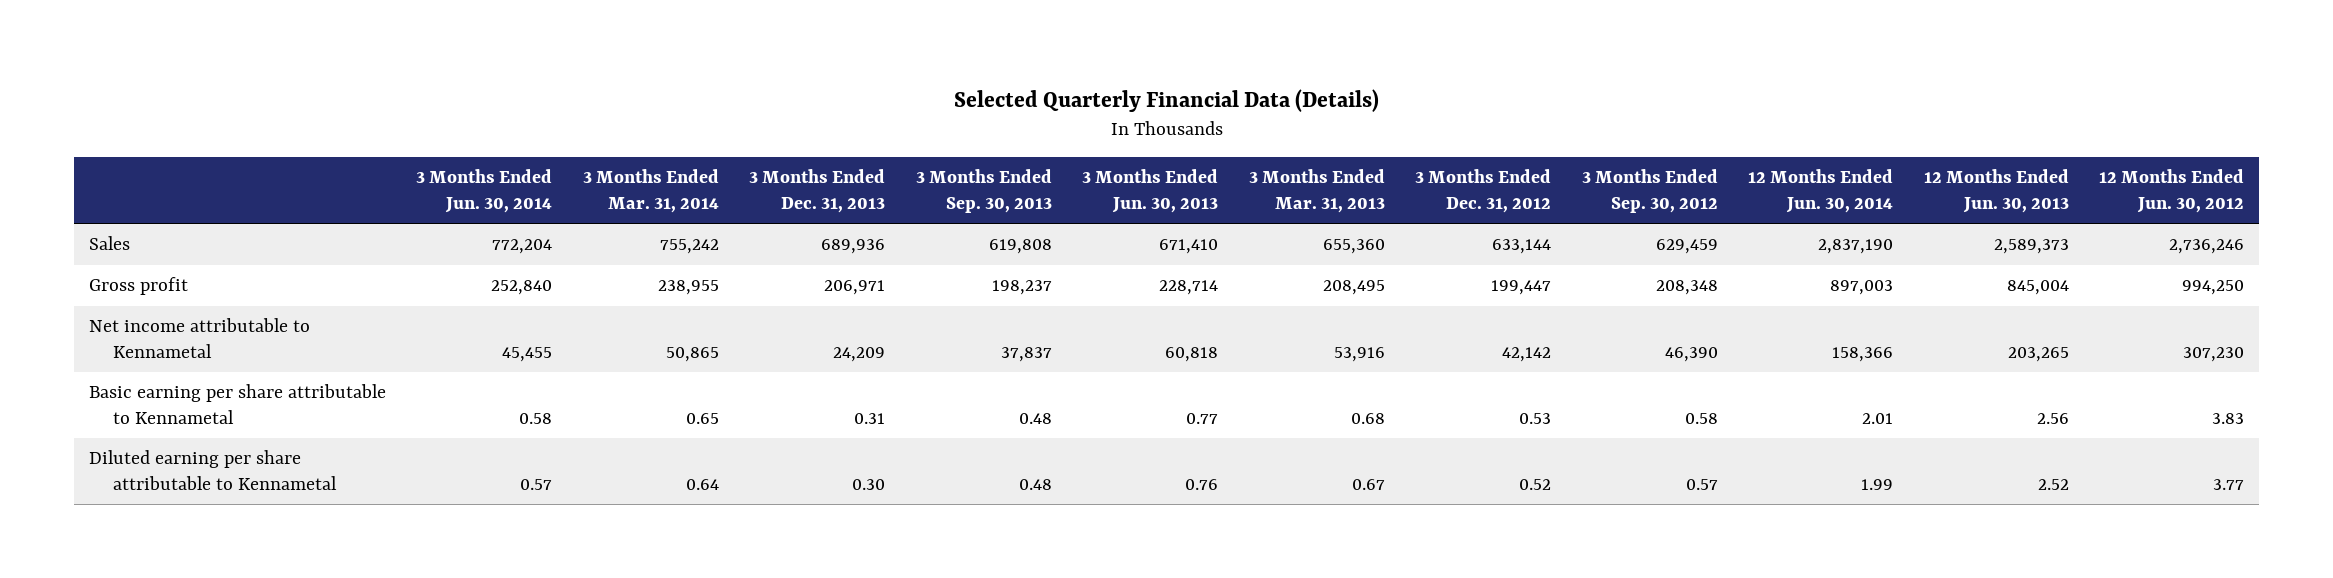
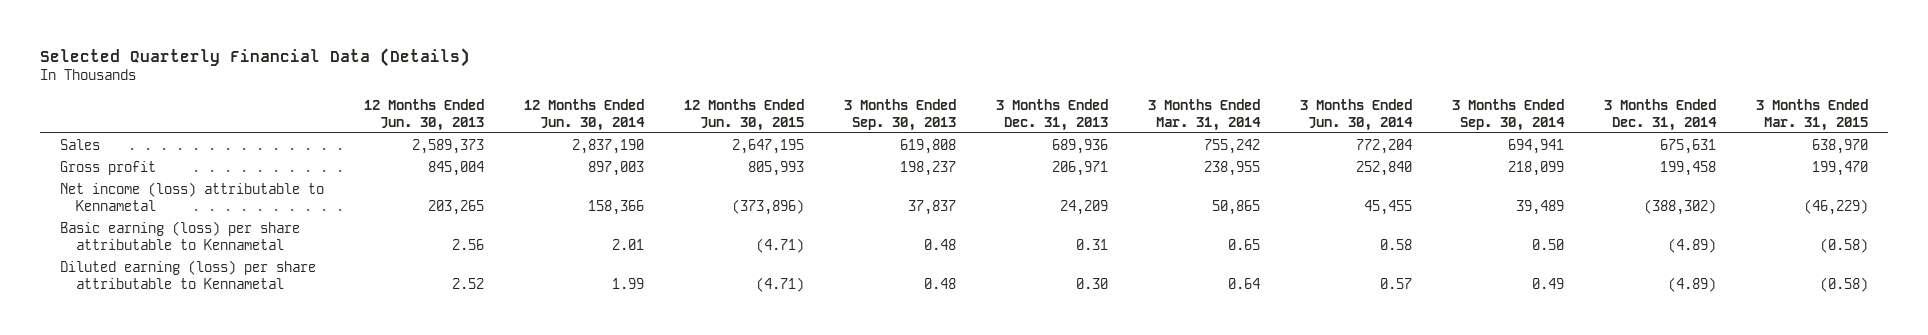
[1082,169,1219,213] 3 Months Ended Jun. 30, 2013 -> none
[1248,169,1385,213] 3 Months Ended Mar. 31, 2013 -> none
[1415,169,1552,213] 3 Months Ended Dec. 31, 2012 -> none
[1581,169,1718,213] 3 Months Ended Sep. 30, 2012 -> none
[2099,169,2245,213] 12 Months Ended Jun. 30, 2012 -> none
none -> [684,98,805,131] 12 Months Ended Jun. 30, 2015
none -> [1451,98,1565,131] 3 Months Ended Sep. 30, 2014
none -> [1603,98,1717,131] 3 Months Ended Dec. 31, 2014
none -> [1755,98,1868,131] 3 Months Ended Mar. 31, 2015
[88,318,310,359] Net income attributable to Kennametal -> [60,181,325,211] Net income (loss) attributable to Kennametal
[88,384,386,425] Basic earning per share attributable to Kennametal -> [60,220,301,250] Basic earning (loss) per share attributable to Kennametal
[88,450,337,491] Diluted earning per share attributable to Kennametal -> [60,259,317,289] Diluted earning (loss) per share attributable to Kennametal

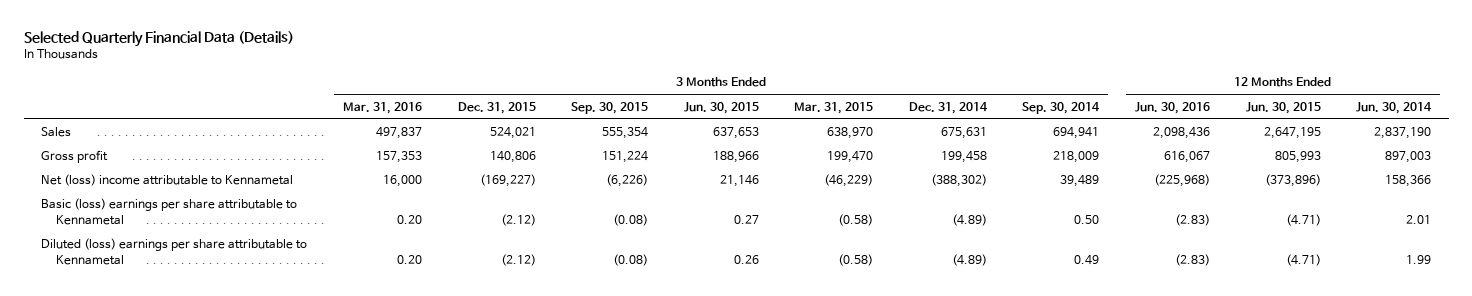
[364,98,485,131] 12 Months Ended Jun. 30, 2013 -> none
[843,98,956,131] 3 Months Ended Sep. 30, 2013 -> none
[995,98,1108,131] 3 Months Ended Dec. 31, 2013 -> none
[1147,98,1261,131] 3 Months Ended Mar. 31, 2014 -> none
[1299,98,1413,131] 3 Months Ended Jun. 30, 2014 -> none
none -> [342,101,422,114] Mar. 31, 2016
none -> [457,101,536,114] Dec. 31, 2015
none -> [571,101,649,114] Sep. 30, 2015
none -> [683,101,759,114] Jun. 30, 2015
none -> [1134,101,1210,114] Jun. 30, 2016
[1507,160,1564,176] 218,099 -> [1053,151,1100,164] 218,009
[60,181,325,211] Net income (loss) attributable to Kennametal -> [41,174,294,187] Net (loss) income attributable to Kennametal
[60,220,301,250] Basic earning (loss) per share attributable to Kennametal -> [41,198,298,225] Basic (loss) earnings per share attributable to Kennametal
[60,259,317,289] Diluted earning (loss) per share attributable to Kennametal -> [41,238,308,265] Diluted (loss) earnings per share attributable to Kennametal

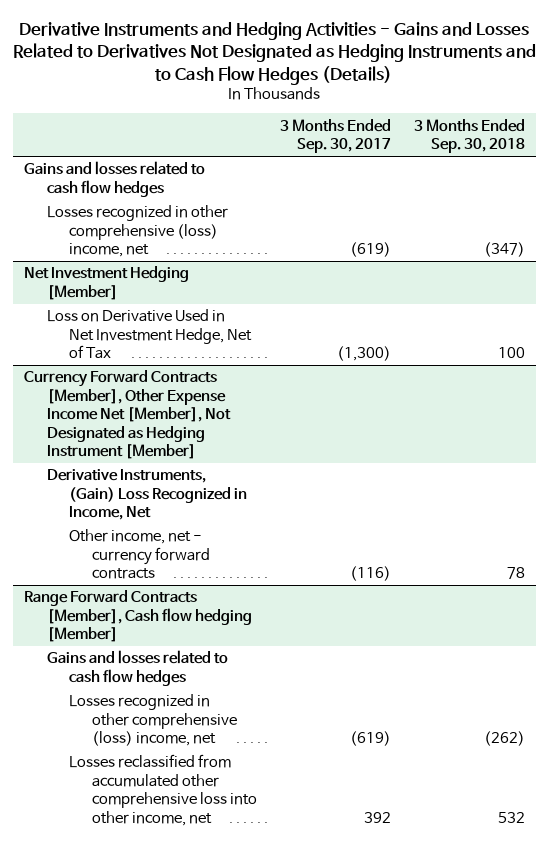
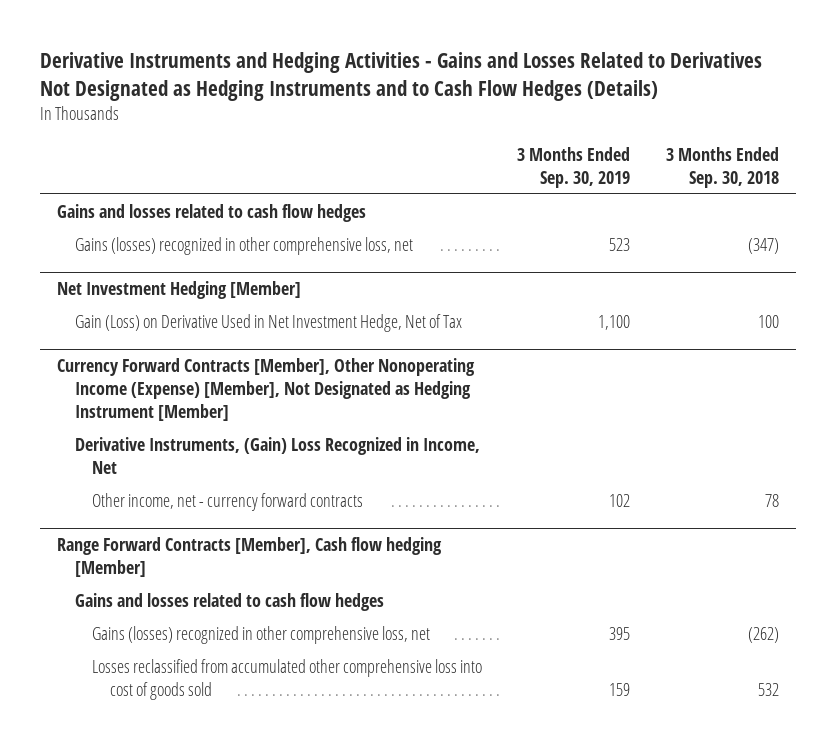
[279,118,391,154] 3 Months Ended Sep. 30, 2017 -> none
none -> [517,146,631,188] 3 Months Ended Sep. 30, 2019
[46,205,228,258] Losses recognized in other comprehensive (loss) income, net -> [74,236,413,255] Gains (losses) recognized in other comprehensive loss, net
[46,309,253,360] Loss on Derivative Used in Net Investment Hedge, Net of Tax -> [74,313,462,332] Gain (Loss) on Derivative Used in Net Investment Hedge, Net of Tax
[24,370,231,460] Currency Forward Contracts [Member], Other Expense Income Net [Member], Not Designated as Hedging Instrument [Member] -> [57,358,476,421] Currency Forward Contracts [Member], Other Nonoperating Income (Expense) [Member], Not Designated as Hedging Instrument [Member]
[69,694,237,747] Losses recognized in other comprehensive (loss) income, net -> [92,625,431,644] Gains (losses) recognized in other comprehensive loss, net
[69,754,257,826] Losses reclassified from accumulated other comprehensive loss into other income, net -> [92,658,483,700] Losses reclassified from accumulated other comprehensive loss into cost of goods sold

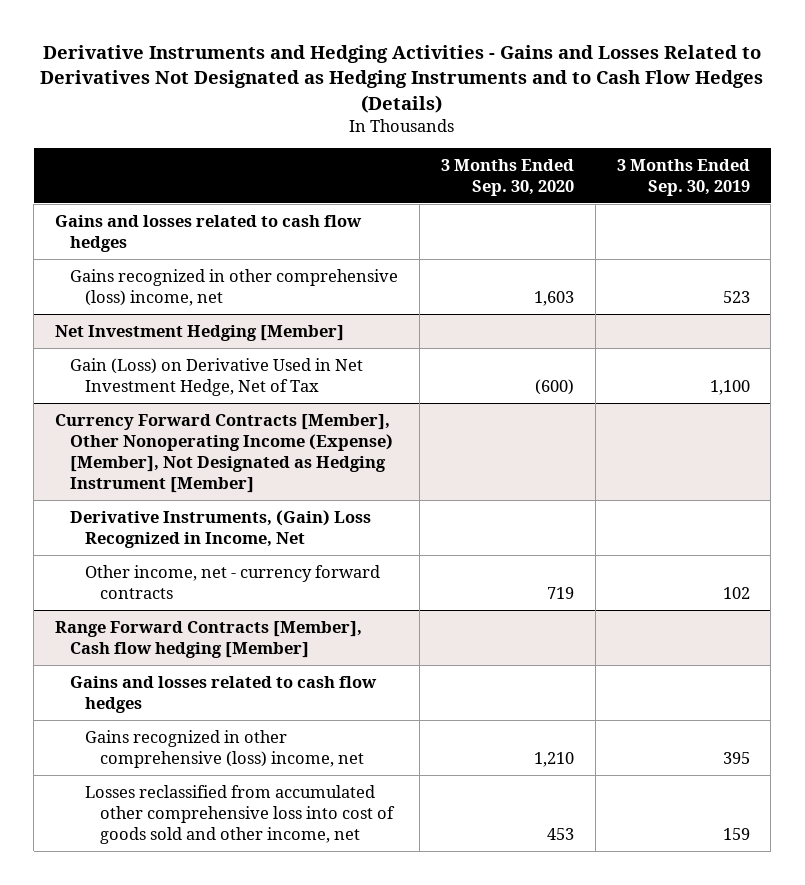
[665,146,779,188] 3 Months Ended Sep. 30, 2018 -> none
none -> [440,158,574,196] 3 Months Ended Sep. 30, 2020
[74,236,413,255] Gains (losses) recognized in other comprehensive loss, net -> [70,268,399,306] Gains recognized in other comprehensive (loss) income, net
[92,625,431,644] Gains (losses) recognized in other comprehensive loss, net -> [85,729,364,768] Gains recognized in other comprehensive (loss) income, net
[92,658,483,700] Losses reclassified from accumulated other comprehensive loss into cost of goods sold -> [85,784,395,844] Losses reclassified from accumulated other comprehensive loss into cost of goods sold and other income, net

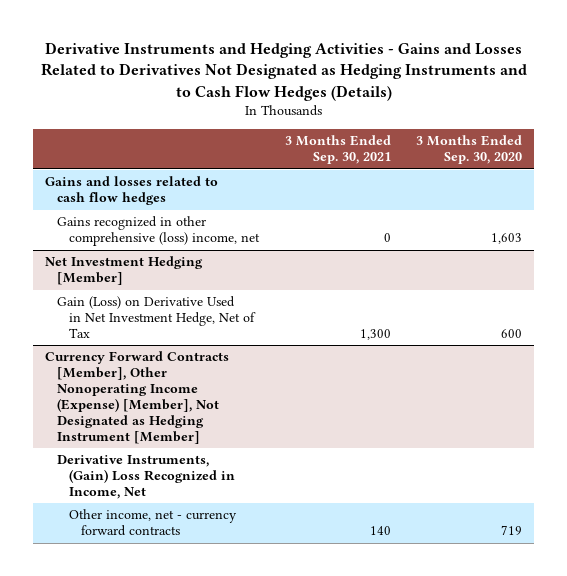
[616,158,750,196] 3 Months Ended Sep. 30, 2019 -> none
none -> [284,135,391,165] 3 Months Ended Sep. 30, 2021
[534,378,574,395] (600) -> [500,329,522,339] 600
[55,620,363,658] Range Forward Contracts [Member], Cash flow hedging [Member] -> none
[70,675,378,713] Gains and losses related to cash flow hedges -> none
[85,729,364,768] Gains recognized in other comprehensive (loss) income, net -> none
[85,784,395,844] Losses reclassified from accumulated other comprehensive loss into cost of goods sold and other income, net -> none

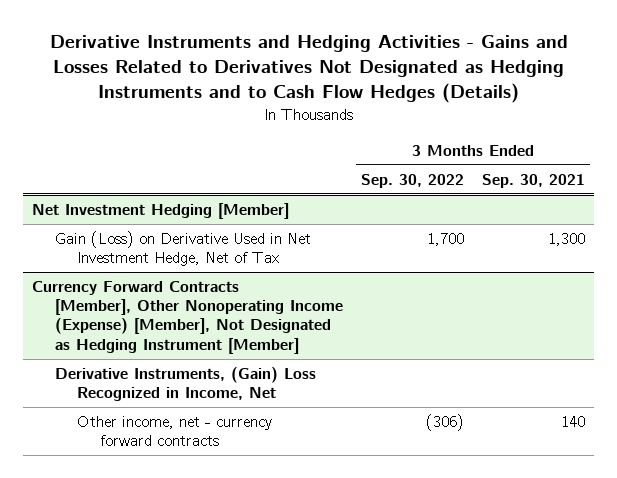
[415,135,522,165] 3 Months Ended Sep. 30, 2020 -> none
none -> [360,173,464,188] Sep. 30, 2022
[45,176,219,206] Gains and losses related to cash flow hedges -> none
[57,216,261,247] Gains recognized in other comprehensive (loss) income, net -> none

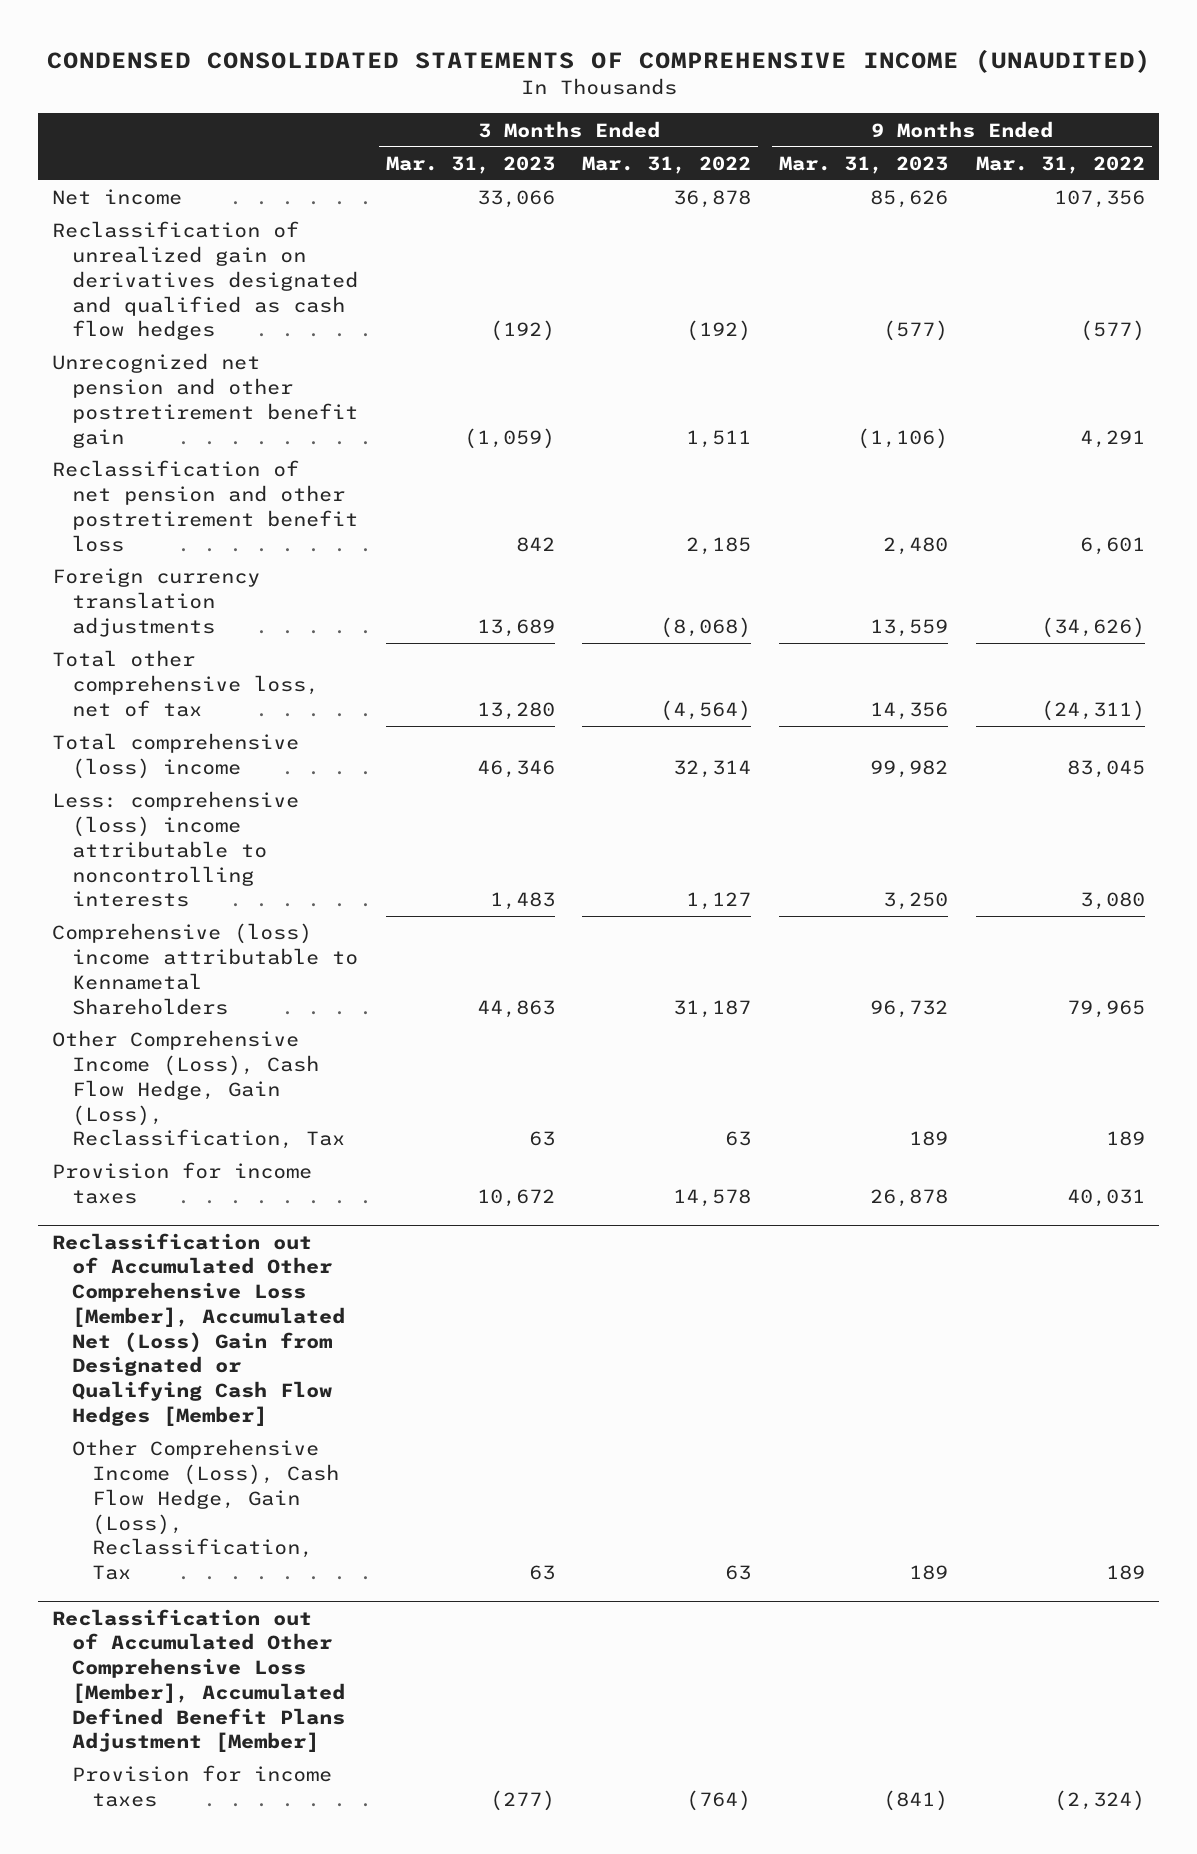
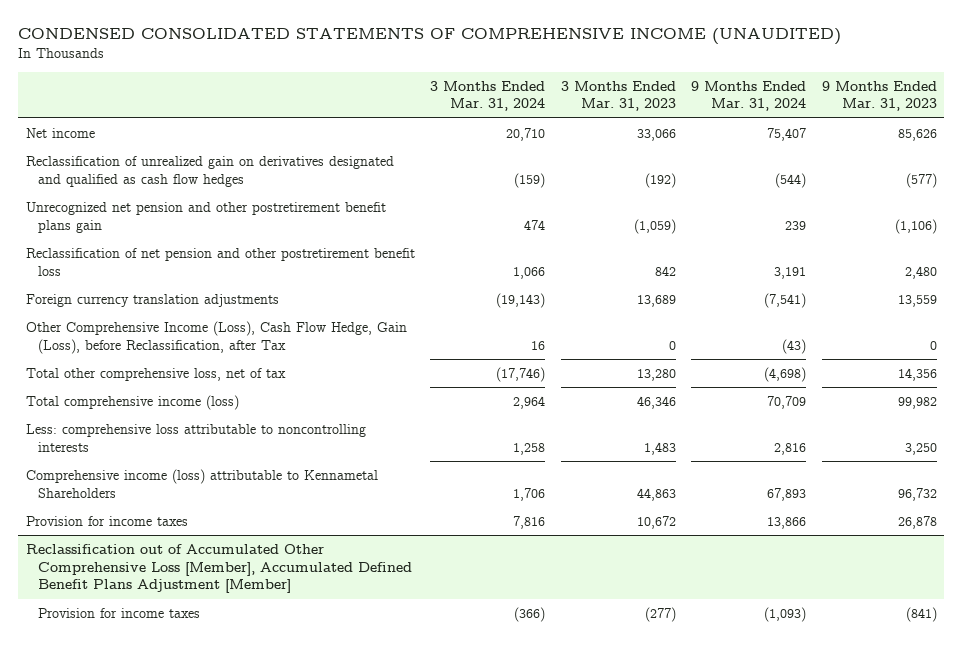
[582,156,752,175] Mar. 31, 2022 -> none
[975,156,1145,175] Mar. 31, 2022 -> none
none -> [430,80,546,112] 3 Months Ended Mar. 31, 2024
none -> [691,80,807,112] 9 Months Ended Mar. 31, 2024
[52,353,358,448] Unrecognized net pension and other postretirement benefit gain -> [25,201,386,233] Unrecognized net pension and other postretirement benefit plans gain
none -> [25,320,407,354] Other Comprehensive Income (Loss), Cash Flow Hedge, Gain (Loss), before Reclassification, after Tax
[52,1030,345,1150] Other Comprehensive Income (Loss), Cash Flow Hedge, Gain (Loss), Reclassification, Tax -> none
[52,733,300,780] Total comprehensive (loss) income -> [25,394,239,410] Total comprehensive income (loss)
[52,791,300,908] Less: comprehensive (loss) income attributable to noncontrolling interests -> [25,423,366,452] Less: comprehensive loss attributable to noncontrolling interests
[52,923,358,1015] Comprehensive (loss) income attributable to Kennametal Shareholders -> [25,468,378,498] Comprehensive income (loss) attributable to Kennametal Shareholders
[52,1232,345,1426] Reclassification out of Accumulated Other Comprehensive Loss [Member], Accumulated Net (Loss) Gain from Designated or Qualifying Cash Flow Hedges [Member] -> none
[71,1439,339,1580] Other Comprehensive Income (Loss), Cash Flow Hedge, Gain (Loss), Reclassification, Tax -> none

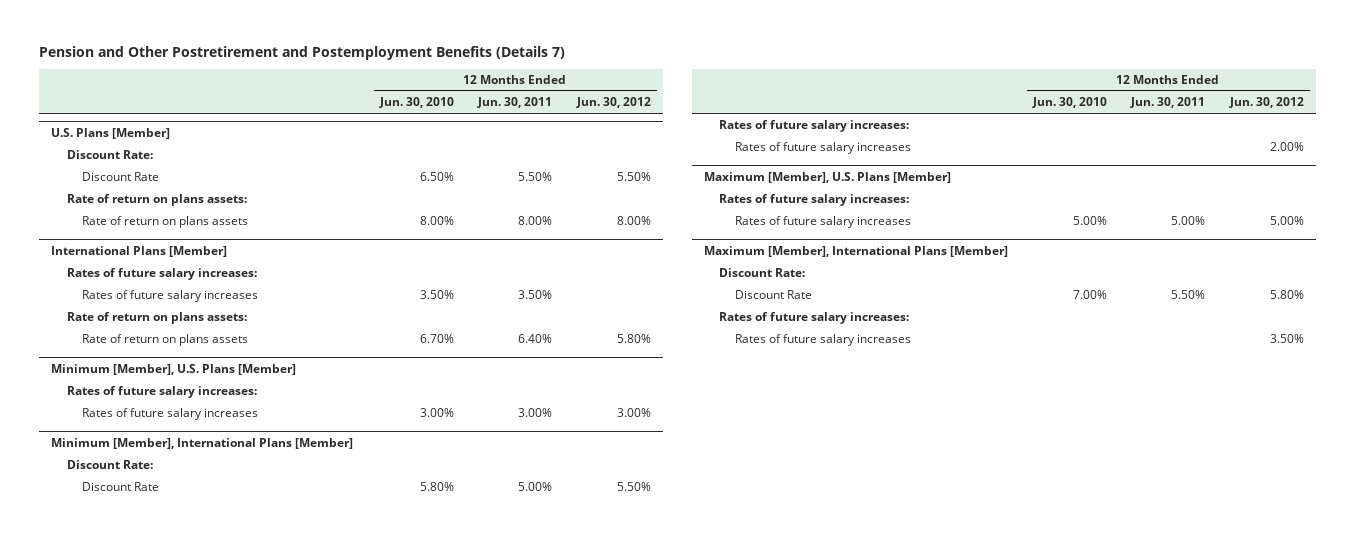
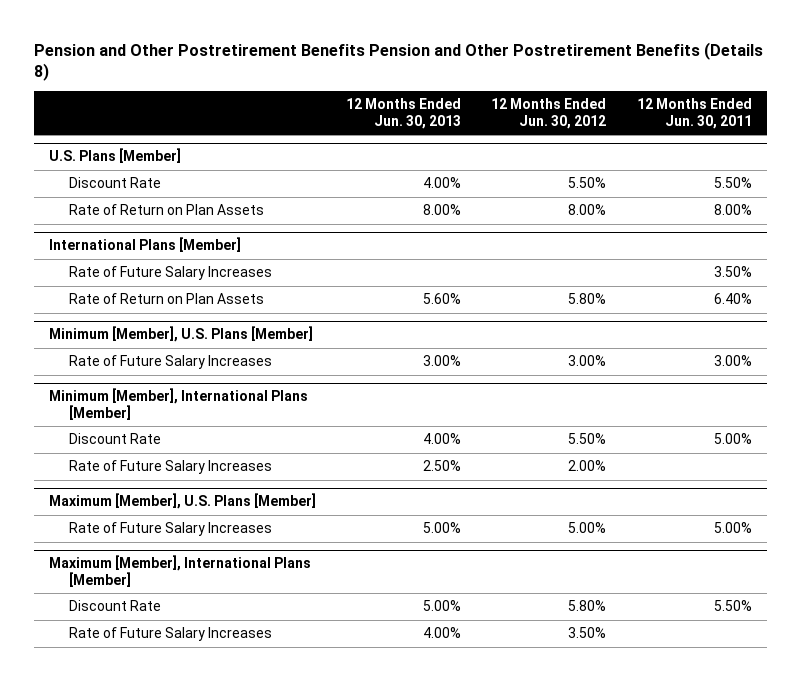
[39,46,566,61] Pension and Other Postretirement and Postemployment Benefits (Details 7) -> [34,41,764,82] Pension and Other Postretirement Benefits Pension and Other Postretirement Benefits (Details 8)
[378,97,454,109] Jun. 30, 2010 -> none
none -> [346,98,462,129] 12 Months Ended Jun. 30, 2013
[66,150,153,160] Discount Rate: -> none
[66,194,247,207] Rate of return on plans assets: -> none
[81,216,248,229] Rate of return on plans assets -> [68,204,264,216] Rate of Return on Plan Assets
[66,268,257,281] Rates of future salary increases: -> none
[66,312,247,325] Rate of return on plans assets: -> none
[81,290,258,303] Rates of future salary increases -> [68,266,272,281] Rate of Future Salary Increases
[81,334,248,347] Rate of return on plans assets -> [68,293,264,305] Rate of Return on Plan Assets
[66,386,257,399] Rates of future salary increases: -> none
[81,408,258,421] Rates of future salary increases -> [68,355,272,370] Rate of Future Salary Increases
[66,460,153,470] Discount Rate: -> none
[719,120,910,133] Rates of future salary increases: -> none
[734,142,911,155] Rates of future salary increases -> [68,460,272,475] Rate of Future Salary Increases
[719,194,910,207] Rates of future salary increases: -> none
[734,216,911,229] Rates of future salary increases -> [68,522,272,537] Rate of Future Salary Increases
[719,268,806,278] Discount Rate: -> none
[719,312,910,325] Rates of future salary increases: -> none
[734,334,911,347] Rates of future salary increases -> [68,627,272,642] Rate of Future Salary Increases

